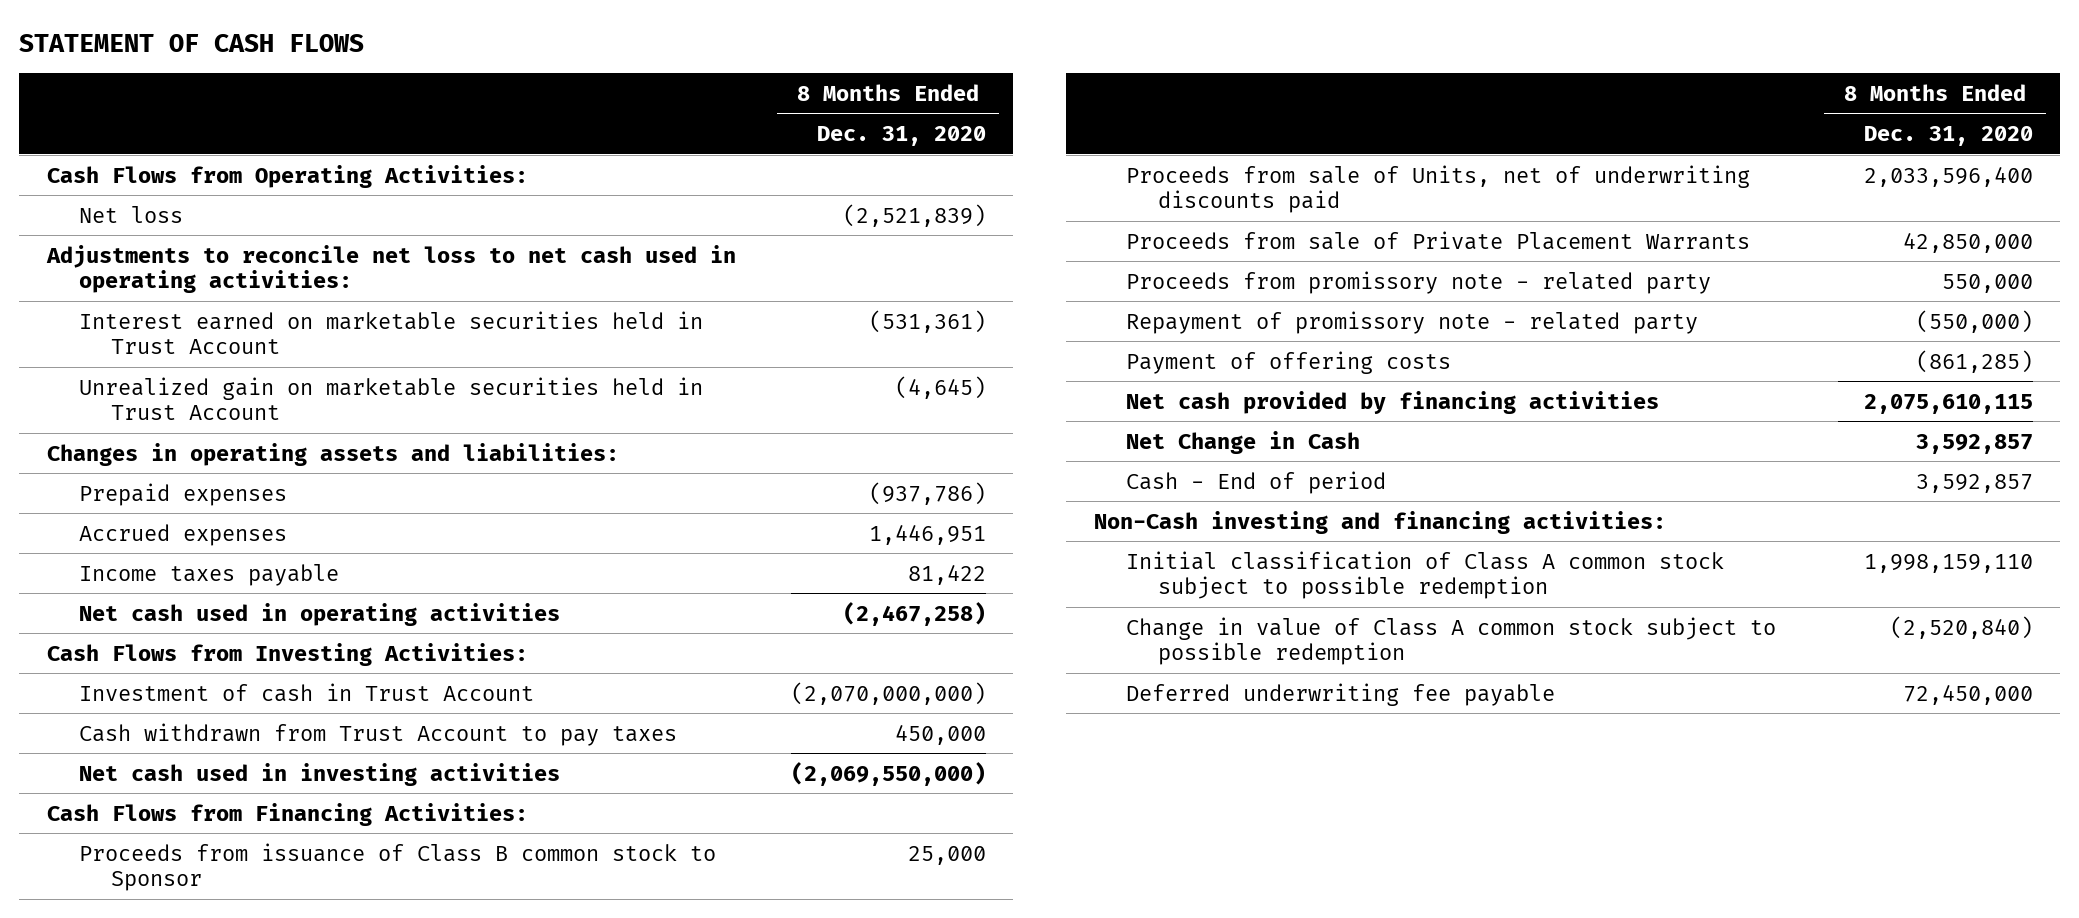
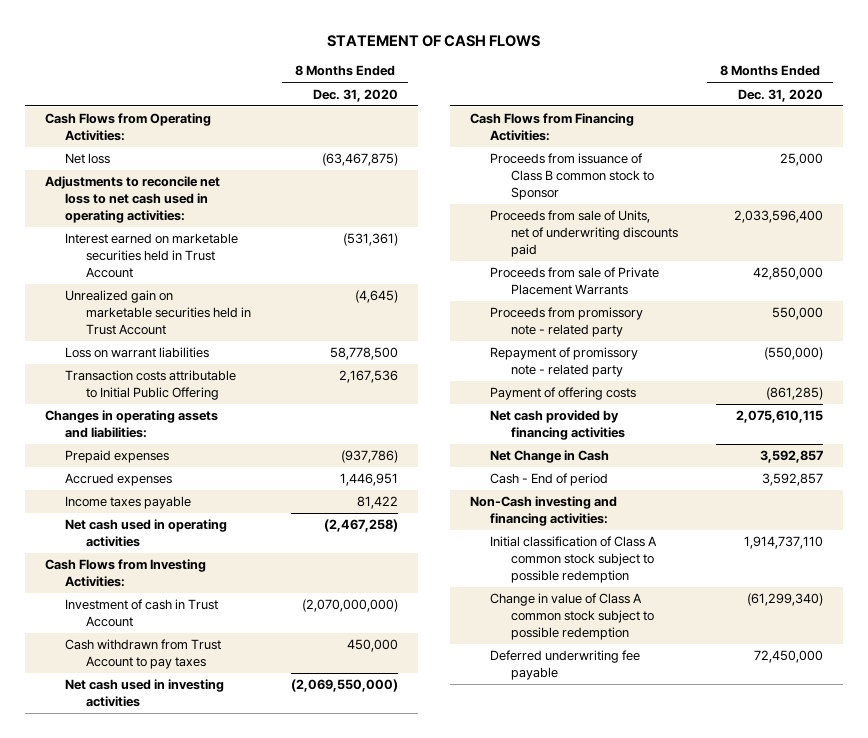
[842,203,986,227] (2,521,839) -> [322,153,399,167] (63,467,875)
none -> [65,347,210,359] Loss on warrant liabilities
none -> [65,370,237,401] Transaction costs attributable to Initial Public Offering
[1863,553,2033,573] 1,998,159,110 -> [744,536,824,550] 1,914,737,110
[1889,615,2033,639] (2,520,840) -> [747,593,824,607] (61,299,340)

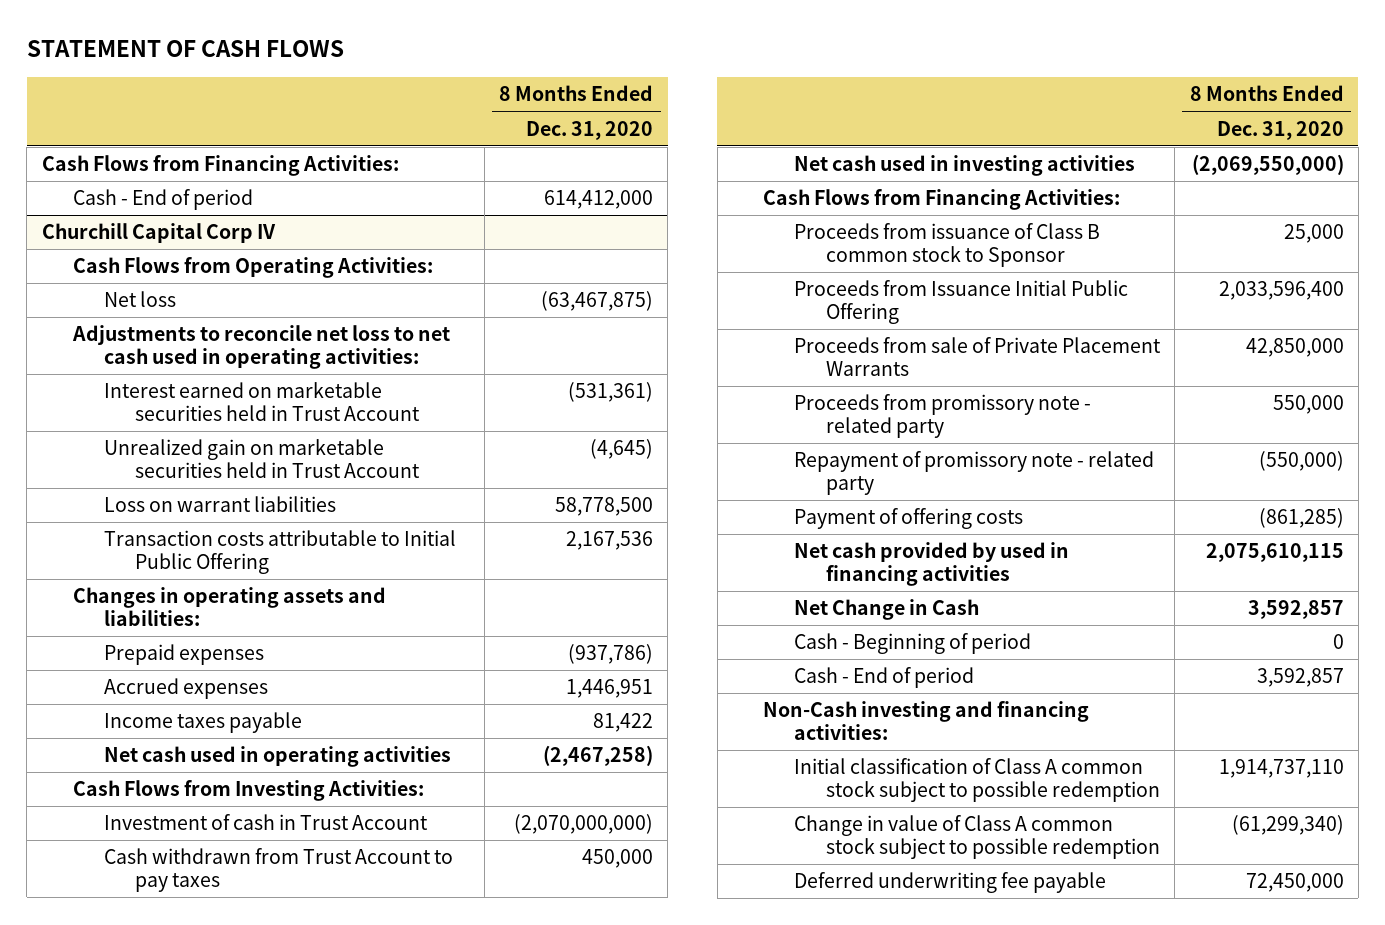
none -> [41,155,399,177] Cash Flows from Financing Activities:
none -> [72,189,253,211] Cash - End of period
none -> [41,223,276,244] Churchill Capital Corp IV
[490,210,678,257] Proceeds from sale of Units, net of underwriting discounts paid -> [794,280,1129,324] Proceeds from Issuance Initial Public Offering
[490,410,625,441] Net cash provided by financing activities -> [794,542,1070,586] Net cash provided by used in financing activities
none -> [794,633,1032,655] Cash - Beginning of period

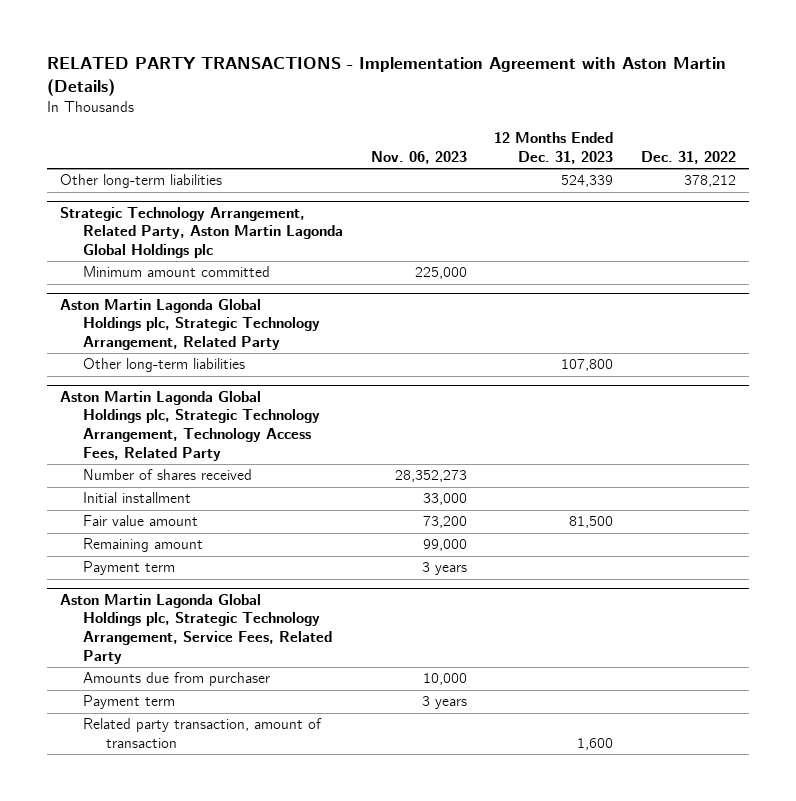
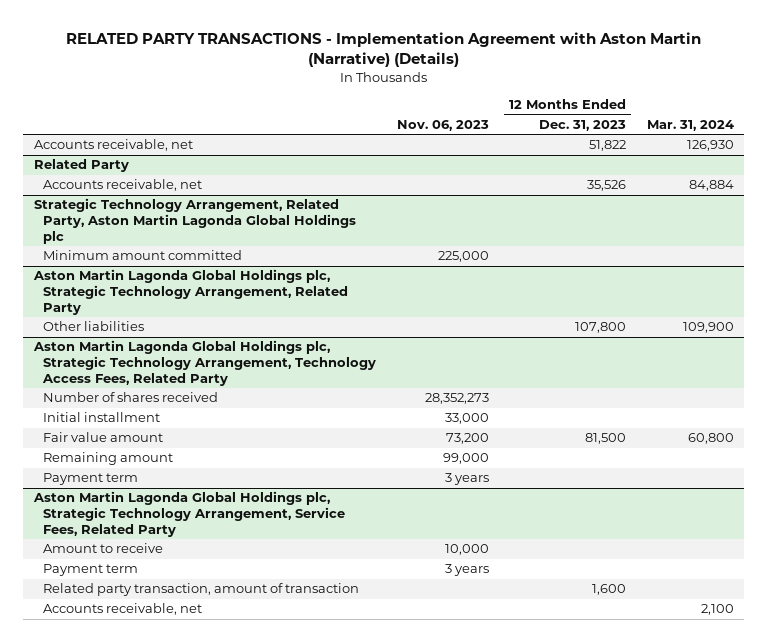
[46,57,726,97] RELATED PARTY TRANSACTIONS - Implementation Agreement with Aston Martin (Details) -> [65,31,701,68] RELATED PARTY TRANSACTIONS - Implementation Agreement with Aston Martin (Narrative) (Details)
[640,150,736,164] Dec. 31, 2022 -> none
none -> [646,120,734,132] Mar. 31, 2024
[60,174,223,189] Other long-term liabilities -> none
none -> [33,139,193,152] Accounts receivable, net
none -> [33,159,129,173] Related Party
none -> [42,179,202,192] Accounts receivable, net
[83,358,246,373] Other long-term liabilities -> [42,321,144,332] Other liabilities
[83,672,271,687] Amounts due from purchaser -> none
none -> [42,543,163,554] Amount to receive
none -> [42,603,202,616] Accounts receivable, net

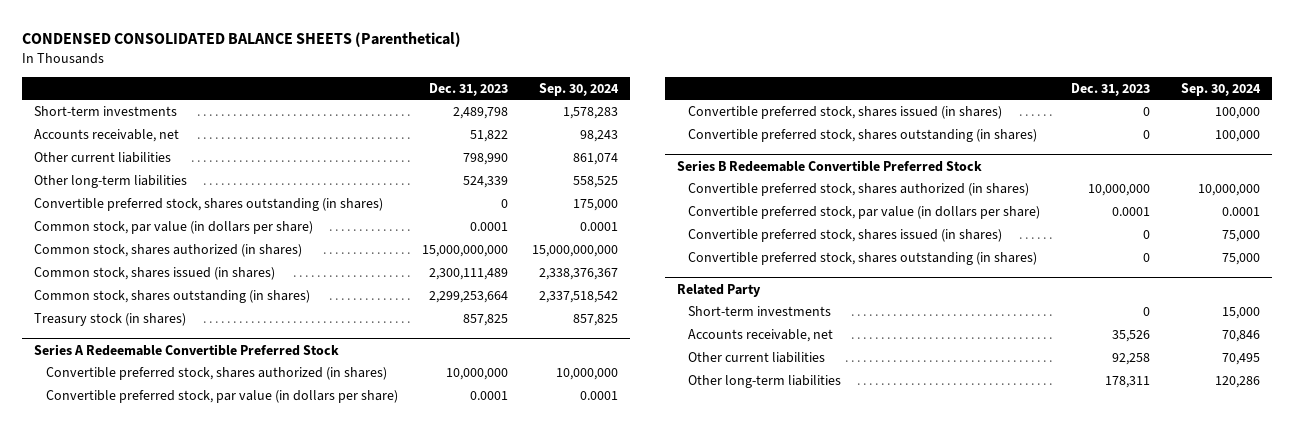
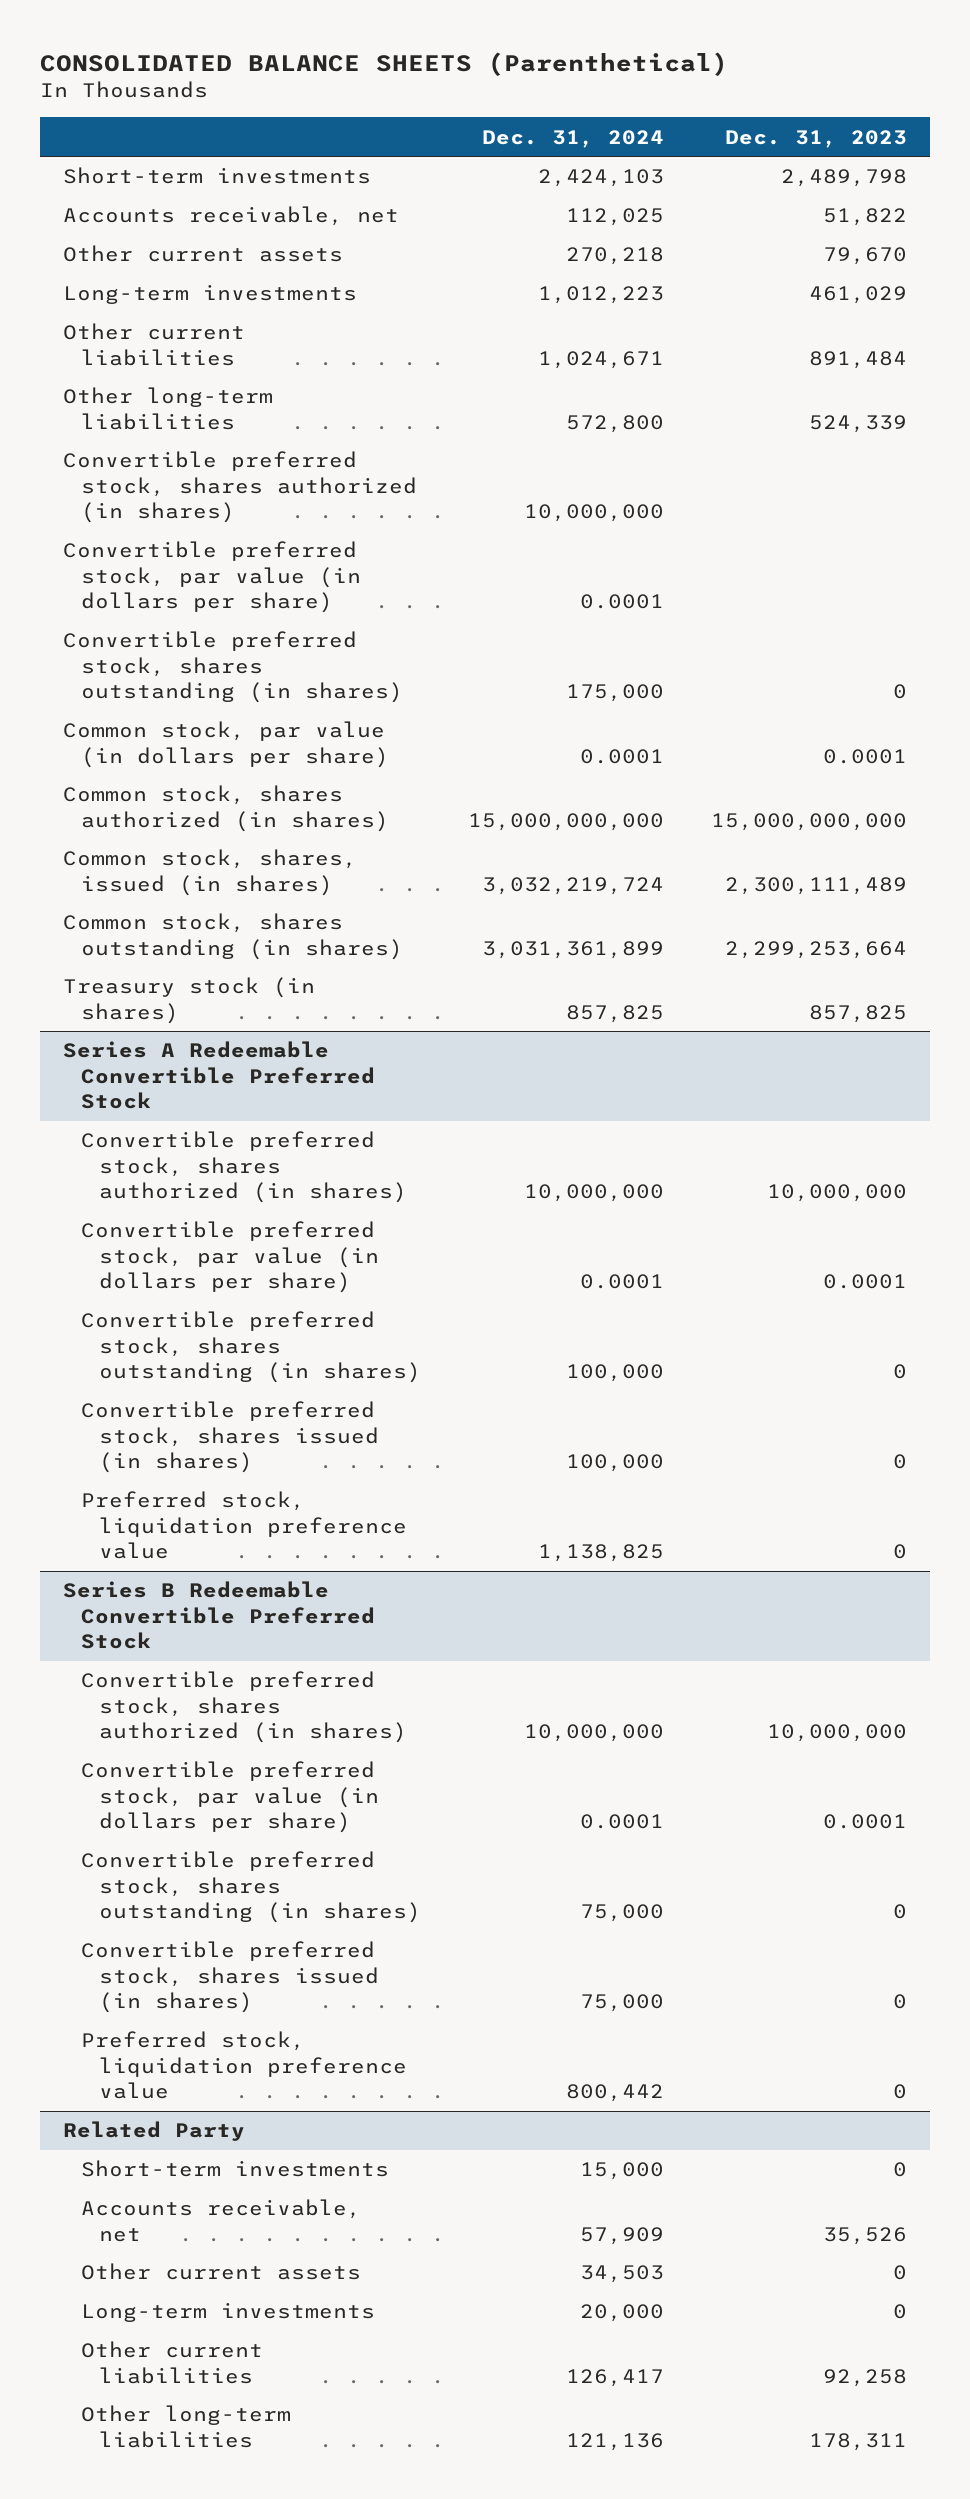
[22,31,462,47] CONDENSED CONSOLIDATED BALANCE SHEETS (Parenthetical) -> [39,51,728,76] CONSOLIDATED BALANCE SHEETS (Parenthetical)
[538,82,619,96] Sep. 30, 2024 -> none
none -> [482,129,665,148] Dec. 31, 2024
none -> [63,245,344,263] Other current assets
none -> [63,284,358,305] Long-term investments
[462,152,508,165] 798,990 -> [808,350,907,369] 891,484
none -> [63,451,418,524] Convertible preferred stock, shares authorized (in shares)
none -> [63,541,362,614] Convertible preferred stock, par value (in dollars per share)
[34,266,276,280] Common stock, shares issued (in shares) -> [63,849,358,896] Common stock, shares, issued (in shares)
[687,105,1002,119] Convertible preferred stock, shares issued (in shares) -> [81,1401,380,1474] Convertible preferred stock, shares issued (in shares)
none -> [81,1491,408,1560] Preferred stock, liquidation preference value
[687,228,1002,242] Convertible preferred stock, shares issued (in shares) -> [81,1941,380,2014] Convertible preferred stock, shares issued (in shares)
none -> [81,2031,408,2100] Preferred stock, liquidation preference value
none -> [81,2263,362,2281] Other current assets
none -> [81,2302,376,2323] Long-term investments

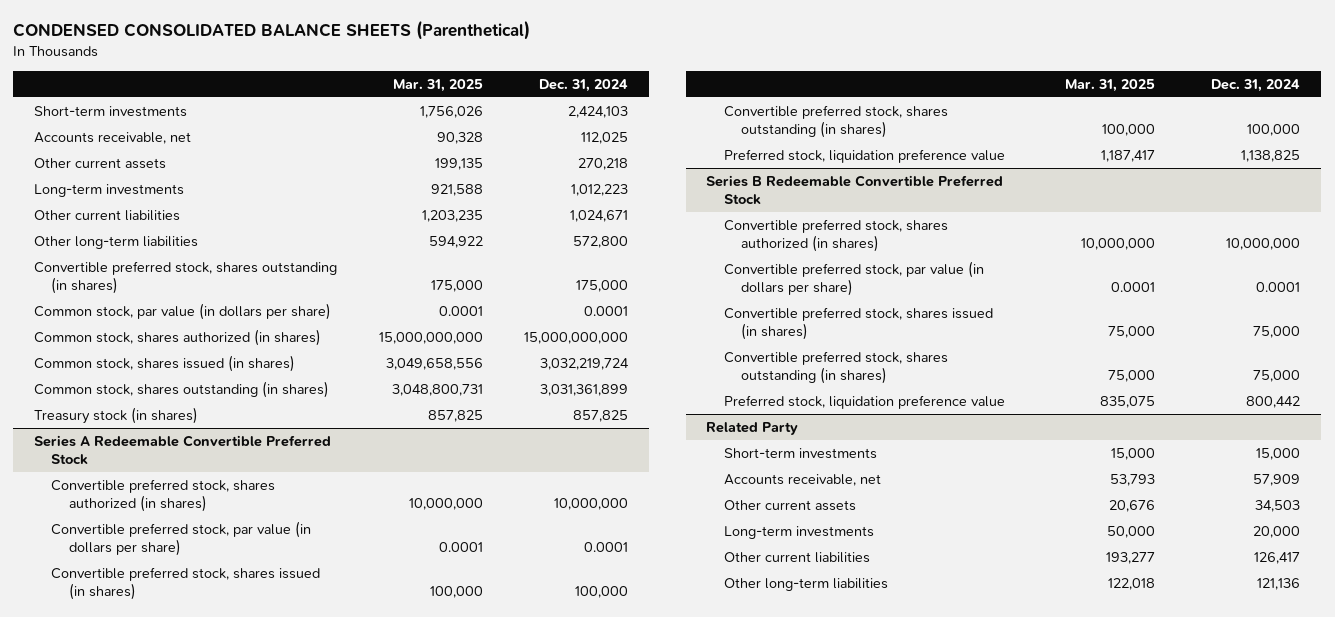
[39,51,728,76] CONSOLIDATED BALANCE SHEETS (Parenthetical) -> [13,20,531,41] CONDENSED CONSOLIDATED BALANCE SHEETS (Parenthetical)
[724,129,907,148] Dec. 31, 2023 -> none
none -> [392,78,483,92] Mar. 31, 2025
[63,451,418,524] Convertible preferred stock, shares authorized (in shares) -> none
[63,541,362,614] Convertible preferred stock, par value (in dollars per share) -> none
[63,849,358,896] Common stock, shares, issued (in shares) -> [34,355,296,373] Common stock, shares issued (in shares)
[81,1311,422,1384] Convertible preferred stock, shares outstanding (in shares) -> [723,105,948,139] Convertible preferred stock, shares outstanding (in shares)
[81,1851,422,1924] Convertible preferred stock, shares outstanding (in shares) -> [723,351,948,385] Convertible preferred stock, shares outstanding (in shares)

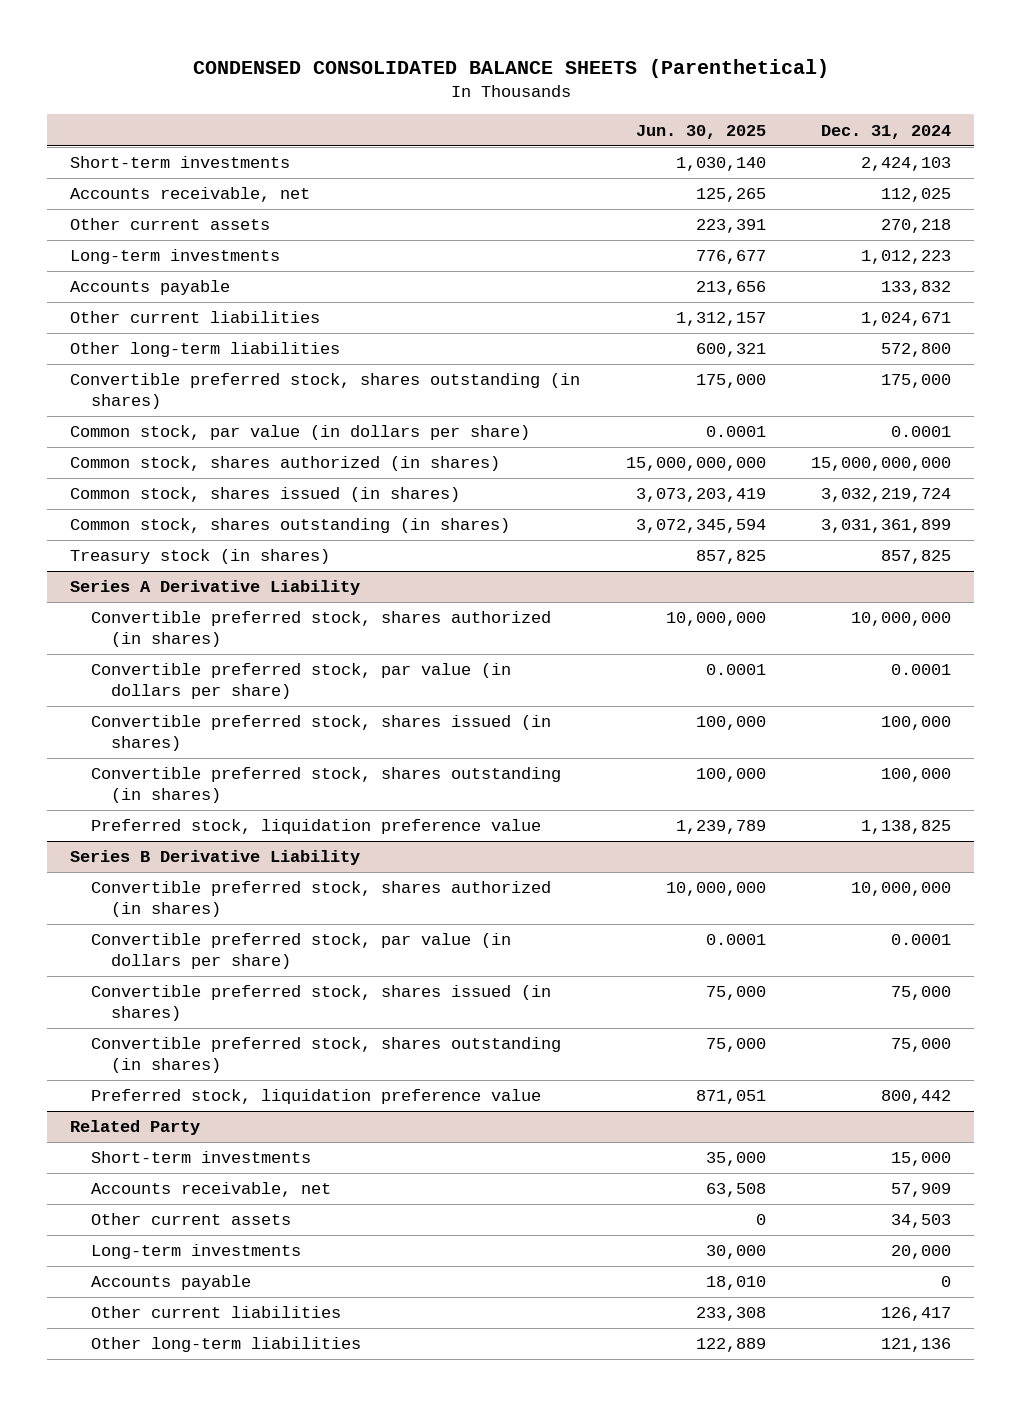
[392,78,483,92] Mar. 31, 2025 -> none
none -> [635,124,766,139] Jun. 30, 2025
none -> [69,280,230,296] Accounts payable
[34,435,332,466] Series A Redeemable Convertible Preferred Stock -> [69,580,360,596] Series A Derivative Liability
[706,175,1004,206] Series B Redeemable Convertible Preferred Stock -> [69,850,360,866] Series B Derivative Liability
none -> [90,1275,251,1291] Accounts payable

